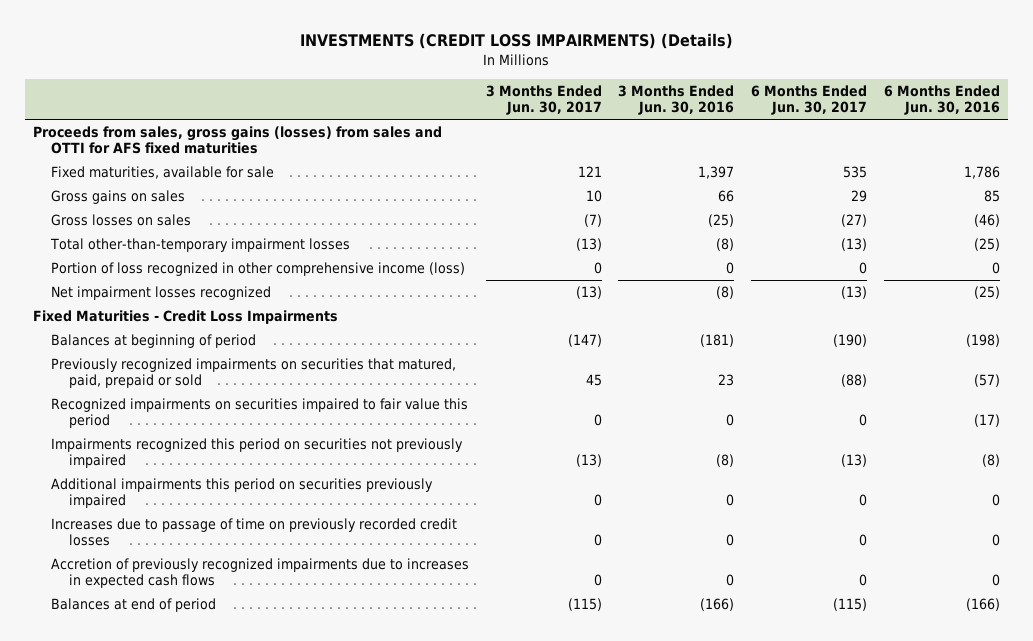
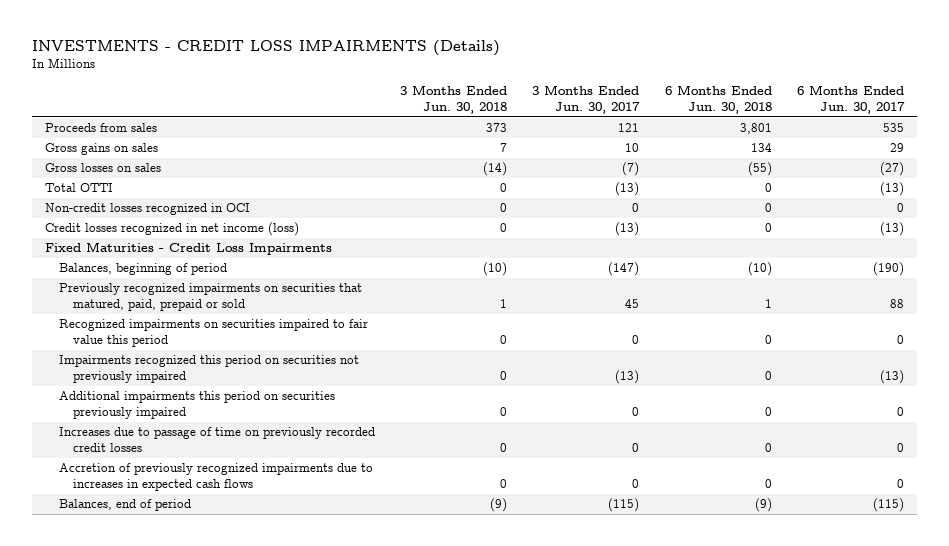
[300,33,734,50] INVESTMENTS (CREDIT LOSS IMPAIRMENTS) (Details) -> [31,40,500,57] INVESTMENTS - CREDIT LOSS IMPAIRMENTS (Details)
[618,84,735,116] 3 Months Ended Jun. 30, 2016 -> none
[883,84,1000,116] 6 Months Ended Jun. 30, 2016 -> none
none -> [400,84,508,115] 3 Months Ended Jun. 30, 2018
none -> [664,84,772,115] 6 Months Ended Jun. 30, 2018
[33,125,443,155] Proceeds from sales, gross gains (losses) from sales and OTTI for AFS fixed maturities -> none
[51,165,275,179] Fixed maturities, available for sale -> [44,123,157,133] Proceeds from sales
[50,237,351,252] Total other-than-temporary impairment losses -> [44,183,113,193] Total OTTI
[51,261,466,276] Portion of loss recognized in other comprehensive income (loss) -> [44,203,250,216] Non-credit losses recognized in OCI
[51,285,272,300] Net impairment losses recognized -> [44,222,299,237] Credit losses recognized in net income (loss)
[51,333,257,348] Balances at beginning of period -> [58,263,227,276] Balances, beginning of period
[841,374,868,388] (88) -> [890,299,905,309] 88
[51,597,217,612] Balances at end of period -> [58,499,191,512] Balances, end of period

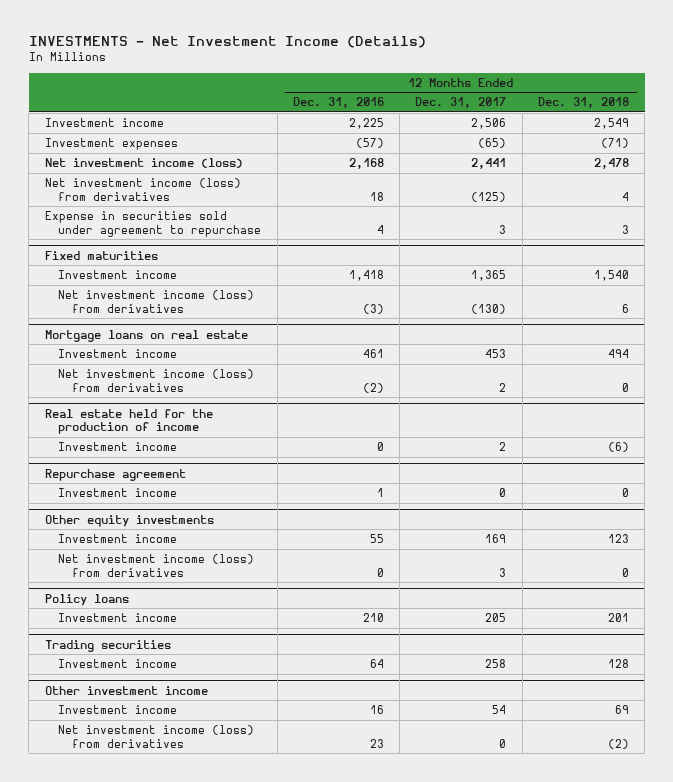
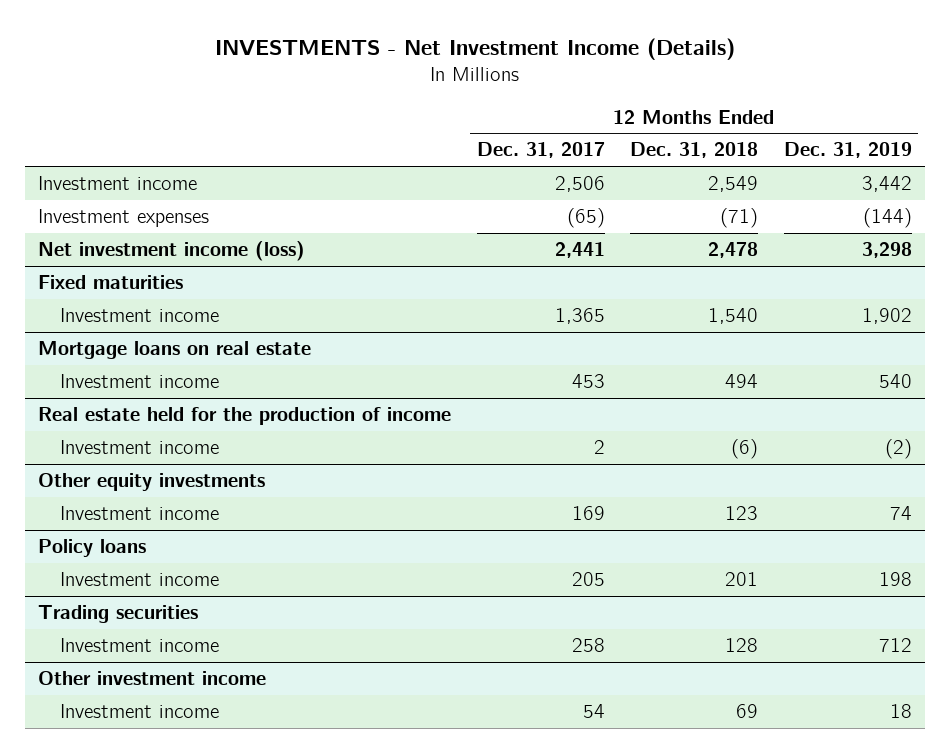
[292,97,384,109] Dec. 31, 2016 -> none
none -> [783,142,912,159] Dec. 31, 2019
[44,178,241,201] Net investment income (loss) from derivatives -> none
[44,211,262,237] Expense in securities sold under agreement to repurchase -> none
[58,290,255,313] Net investment income (loss) from derivatives -> none
[58,369,255,392] Net investment income (loss) from derivatives -> none
[44,468,186,481] Repurchase agreement -> none
[58,488,178,498] Investment income -> none
[58,554,255,577] Net investment income (loss) from derivatives -> none
[58,725,255,748] Net investment income (loss) from derivatives -> none

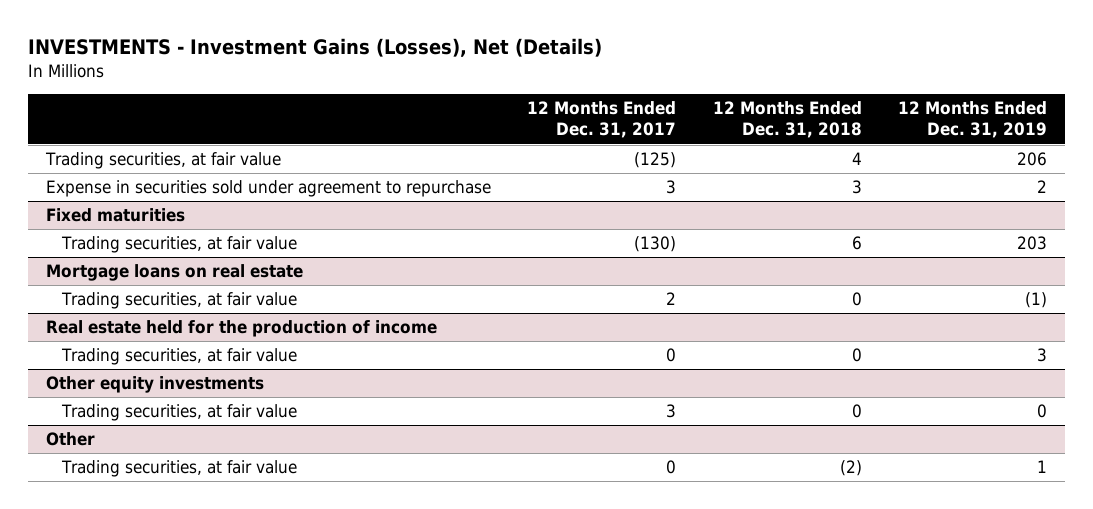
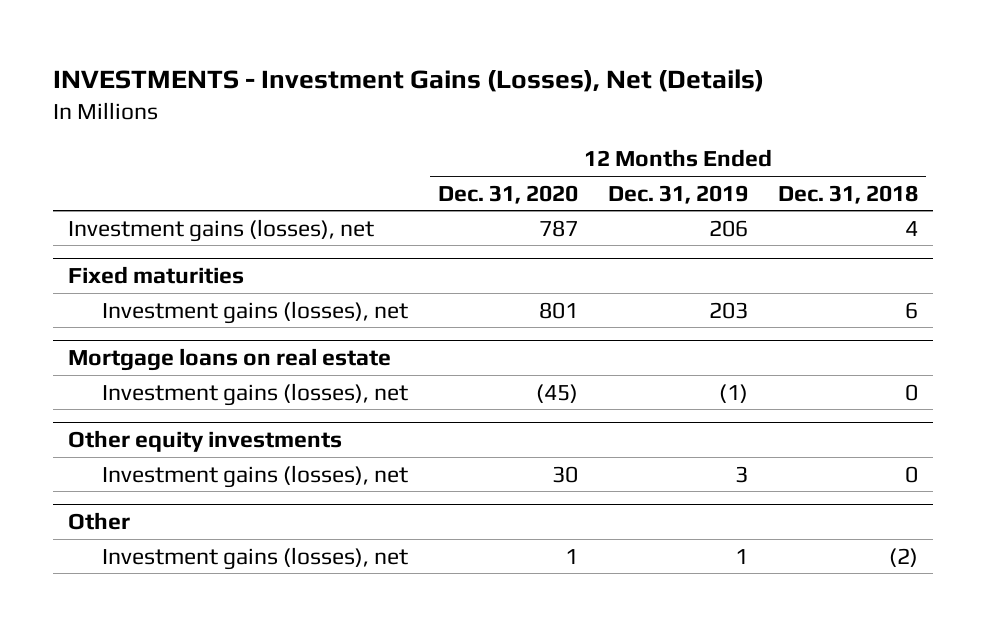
[527,100,677,139] 12 Months Ended Dec. 31, 2017 -> none
none -> [437,184,578,204] Dec. 31, 2020
[45,180,491,198] Expense in securities sold under agreement to repurchase -> none
[44,152,281,170] Trading securities, at fair value -> [67,218,374,242] Investment gains (losses), net
[60,236,297,254] Trading securities, at fair value -> [101,300,408,324] Investment gains (losses), net
[60,292,297,310] Trading securities, at fair value -> none
[45,320,437,338] Real estate held for the production of income -> none
[60,348,297,366] Trading securities, at fair value -> none
none -> [101,382,408,406] Investment gains (losses), net
[60,404,297,422] Trading securities, at fair value -> none
none -> [101,464,408,488] Investment gains (losses), net
[60,460,297,478] Trading securities, at fair value -> none
none -> [101,546,408,570] Investment gains (losses), net

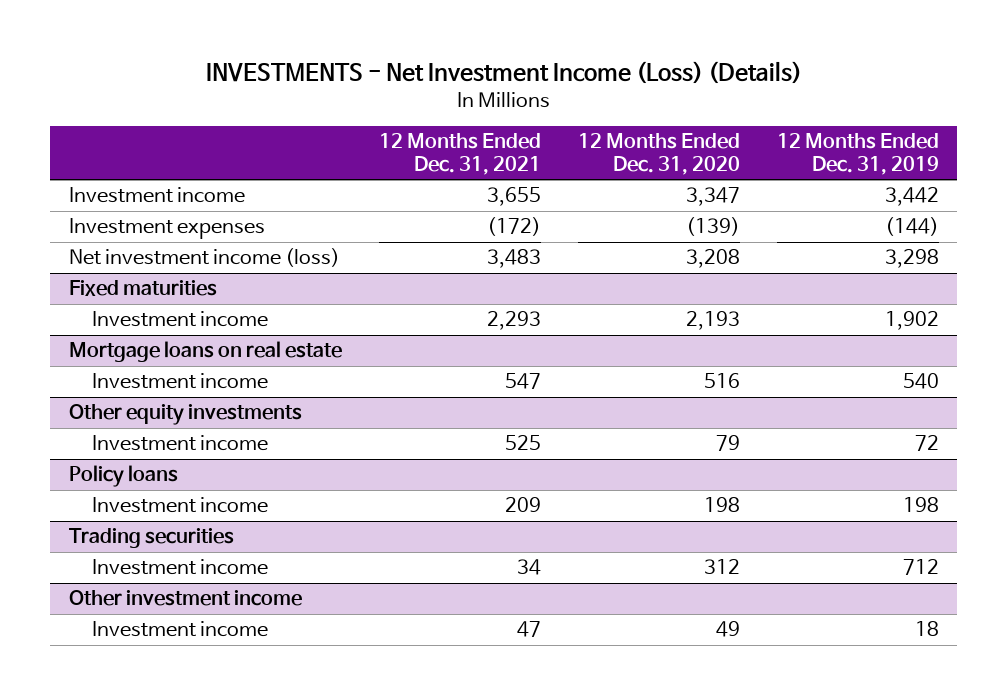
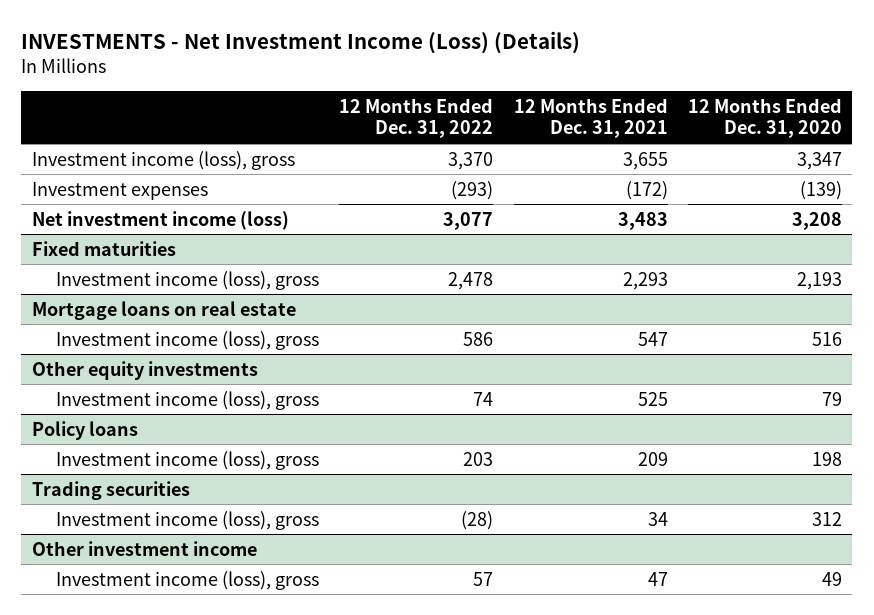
[776,133,939,175] 12 Months Ended Dec. 31, 2019 -> none
none -> [339,97,494,139] 12 Months Ended Dec. 31, 2022
[68,187,245,204] Investment income -> [31,150,295,170] Investment income (loss), gross
[91,311,268,328] Investment income -> [55,270,319,290] Investment income (loss), gross
[91,373,268,390] Investment income -> [55,330,319,350] Investment income (loss), gross
[91,435,268,452] Investment income -> [55,390,319,410] Investment income (loss), gross
[91,497,268,514] Investment income -> [55,450,319,470] Investment income (loss), gross
[91,559,268,576] Investment income -> [55,510,319,530] Investment income (loss), gross
[91,621,268,638] Investment income -> [55,570,319,590] Investment income (loss), gross

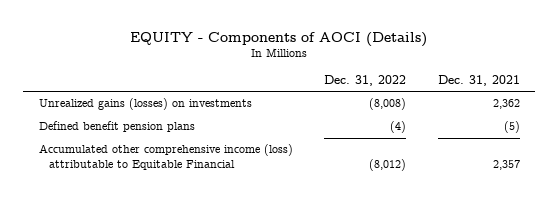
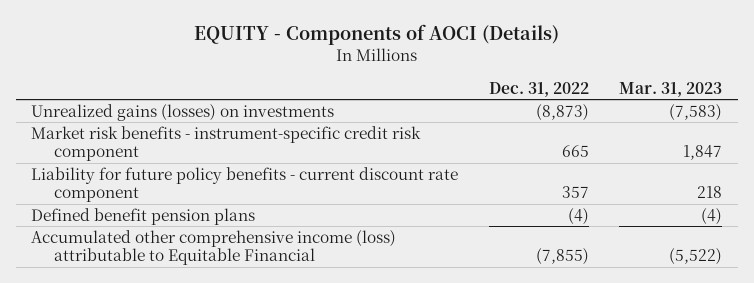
[437,75,520,87] Dec. 31, 2021 -> none
none -> [619,81,723,97] Mar. 31, 2023
[369,98,407,111] (8,008) -> [535,103,589,121] (8,873)
none -> [31,125,422,162] Market risk benefits - instrument-specific credit risk component
none -> [31,166,459,203] Liability for future policy benefits - current discount rate component
[369,158,407,171] (8,012) -> [535,248,589,266] (7,855)

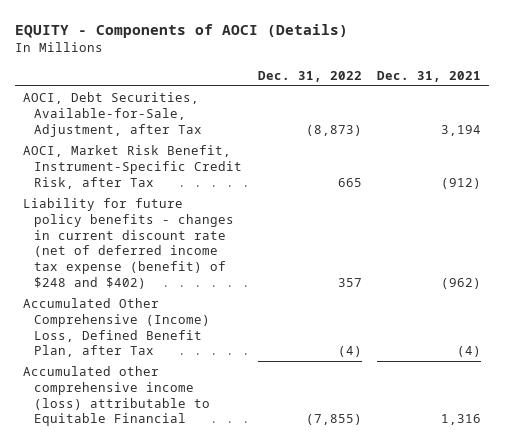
[619,81,723,97] Mar. 31, 2023 -> none
none -> [377,70,482,82] Dec. 31, 2021
[31,103,335,121] Unrealized gains (losses) on investments -> [23,92,202,137] AOCI, Debt Securities, Available-for-Sale, Adjustment, after Tax
[31,125,422,162] Market risk benefits - instrument-specific credit risk component -> [23,145,242,189] AOCI, Market Risk Benefit, Instrument-Specific Credit Risk, after Tax
[31,166,459,203] Liability for future policy benefits - current discount rate component -> [23,198,234,290] Liability for future policy benefits - changes in current discount rate (net of deferred income tax expense (benefit) of $248 and $402)
[31,207,256,225] Defined benefit pension plans -> [23,298,210,358] Accumulated Other Comprehensive (Income) Loss, Defined Benefit Plan, after Tax

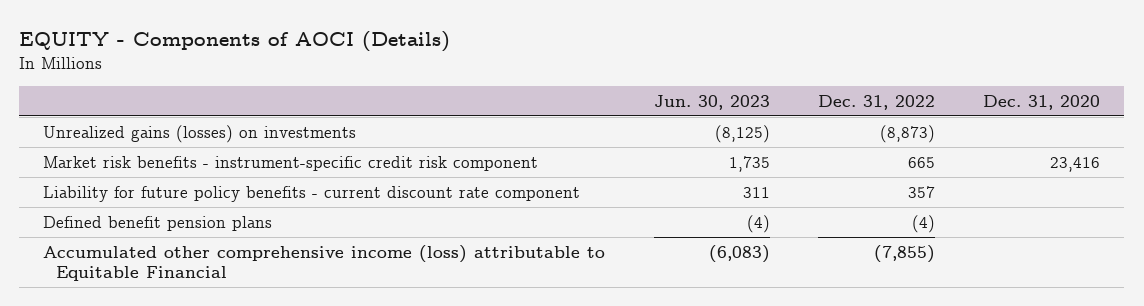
[377,70,482,82] Dec. 31, 2021 -> none
none -> [653,94,770,110] Jun. 30, 2023
none -> [983,94,1101,110] Dec. 31, 2020
[23,92,202,137] AOCI, Debt Securities, Available-for-Sale, Adjustment, after Tax -> [43,124,357,143] Unrealized gains (losses) on investments
[23,145,242,189] AOCI, Market Risk Benefit, Instrument-Specific Credit Risk, after Tax -> [43,155,539,171] Market risk benefits - instrument-specific credit risk component
[23,198,234,290] Liability for future policy benefits - changes in current discount rate (net of deferred income tax expense (benefit) of $248 and $402) -> [43,185,581,202] Liability for future policy benefits - current discount rate component
[23,298,210,358] Accumulated Other Comprehensive (Income) Loss, Defined Benefit Plan, after Tax -> [43,215,273,231] Defined benefit pension plans

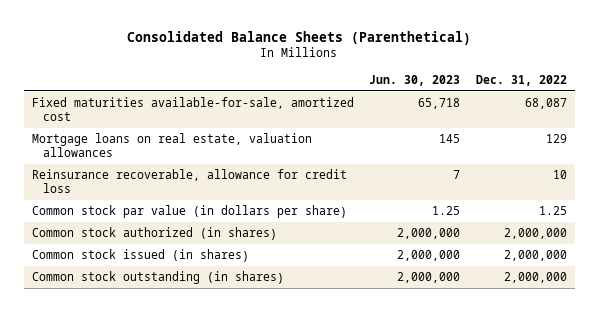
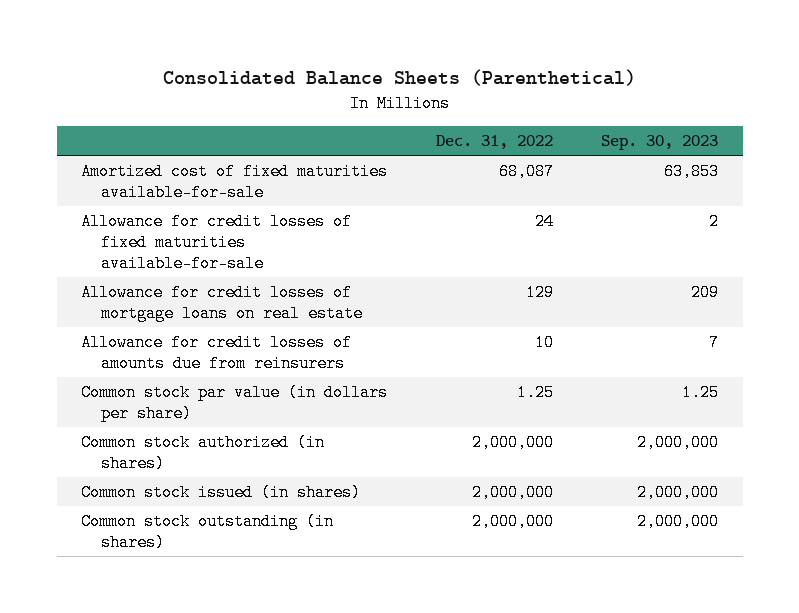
[369,74,461,86] Jun. 30, 2023 -> none
none -> [601,135,719,151] Sep. 30, 2023
[31,97,354,121] Fixed maturities available-for-sale, amortized cost -> [81,162,389,201] Amortized cost of fixed maturities available-for-sale
none -> [81,212,353,272] Allowance for credit losses of fixed maturities available-for-sale
[31,133,312,157] Mortgage loans on real estate, valuation allowances -> [81,283,364,322] Allowance for credit losses of mortgage loans on real estate
[31,169,347,193] Reinsurance recoverable, allowance for credit loss -> [81,333,353,372] Allowance for credit losses of amounts due from reinsurers

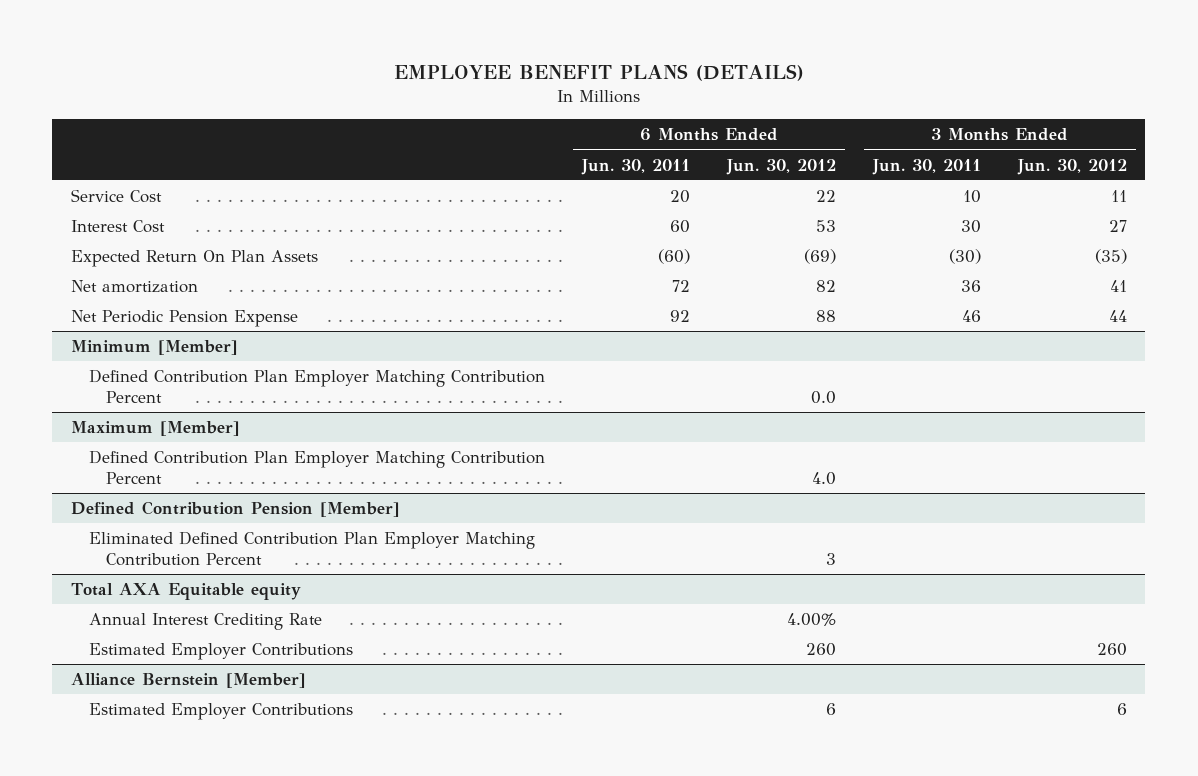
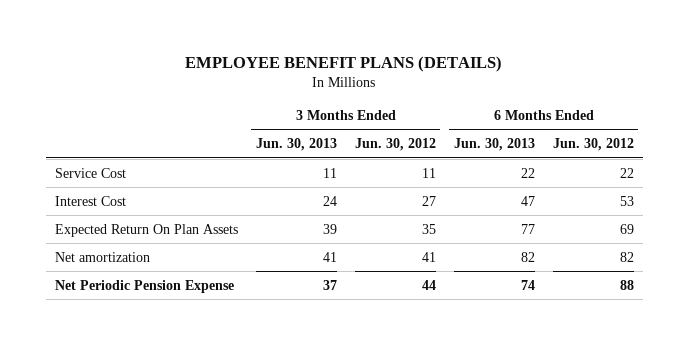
[580,158,690,175] Jun. 30, 2011 -> none
[871,158,981,175] Jun. 30, 2011 -> none
none -> [255,138,337,152] Jun. 30, 2013
none -> [453,138,535,152] Jun. 30, 2013
[803,249,836,265] (69) -> [619,223,634,234] 69
[1094,249,1127,265] (35) -> [421,223,436,234] 35
[70,340,238,356] Minimum [Member] -> none
[88,369,545,404] Defined Contribution Plan Employer Matching Contribution Percent -> none
[70,421,240,437] Maximum [Member] -> none
[88,450,545,485] Defined Contribution Plan Employer Matching Contribution Percent -> none
[70,501,400,518] Defined Contribution Pension [Member] -> none
[88,531,535,567] Eliminated Defined Contribution Plan Employer Matching Contribution Percent -> none
[70,583,301,601] Total AXA Equitable equity -> none
[88,613,322,631] Annual Interest Crediting Rate -> none
[88,643,353,661] Estimated Employer Contributions -> none
[70,673,306,689] Alliance Bernstein [Member] -> none
[88,703,353,721] Estimated Employer Contributions -> none

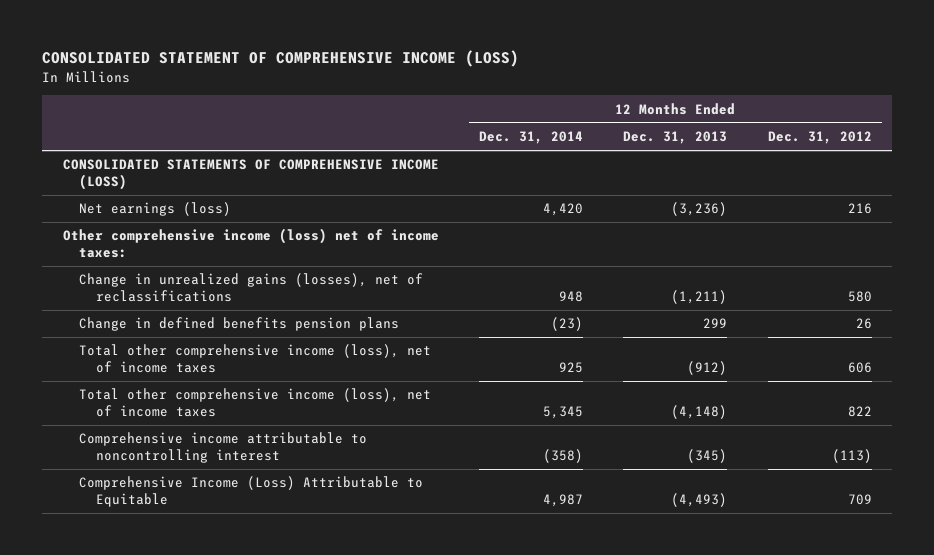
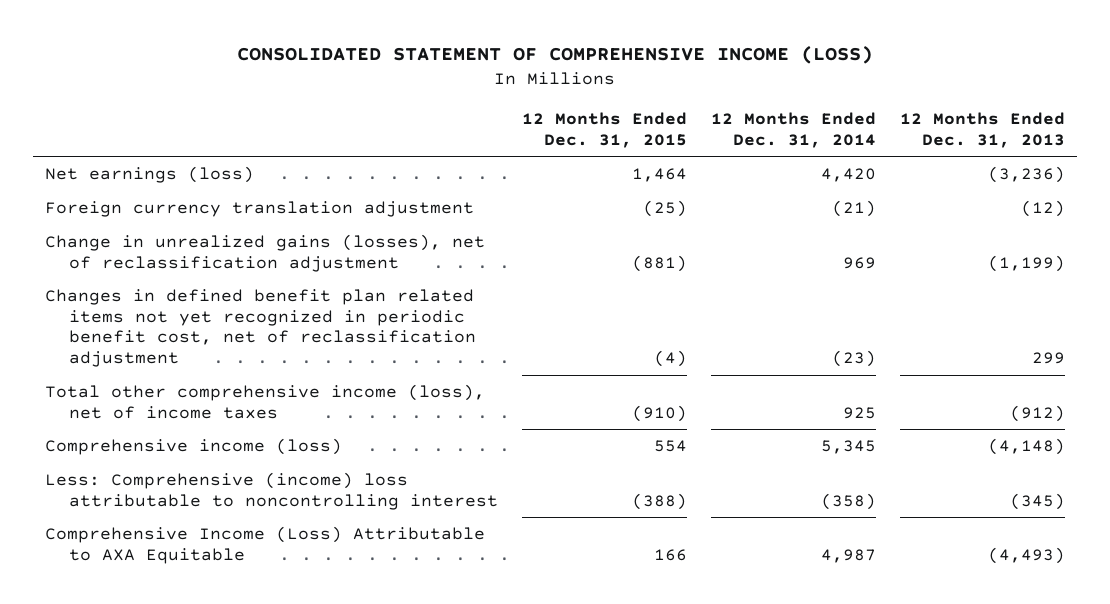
[767,131,872,145] Dec. 31, 2012 -> none
none -> [521,111,687,148] 12 Months Ended Dec. 31, 2015
[62,159,439,191] CONSOLIDATED STATEMENTS OF COMPREHENSIVE INCOME (LOSS) -> none
[62,228,439,259] Other comprehensive income (loss) net of income taxes: -> none
none -> [44,201,474,218] Foreign currency translation adjustment
[79,273,424,303] Change in unrealized gains (losses), net of reclassifications -> [44,234,485,272] Change in unrealized gains (losses), net of reclassification adjustment
[558,291,583,303] 948 -> [842,256,876,269] 969
[671,290,728,305] (1,211) -> [988,254,1066,272] (1,199)
[79,317,400,332] Change in defined benefits pension plans -> [44,289,476,368] Changes in defined benefit plan related items not yet recognized in periodic benefit cost, net of reclassification adjustment
[79,388,432,418] Total other comprehensive income (loss), net of income taxes -> [44,438,342,456] Comprehensive income (loss)
[79,432,368,464] Comprehensive income attributable to noncontrolling interest -> [44,472,498,510] Less: Comprehensive (income) loss attributable to noncontrolling interest
[79,476,424,508] Comprehensive Income (Loss) Attributable to Equitable -> [44,526,485,564] Comprehensive Income (Loss) Attributable to AXA Equitable

